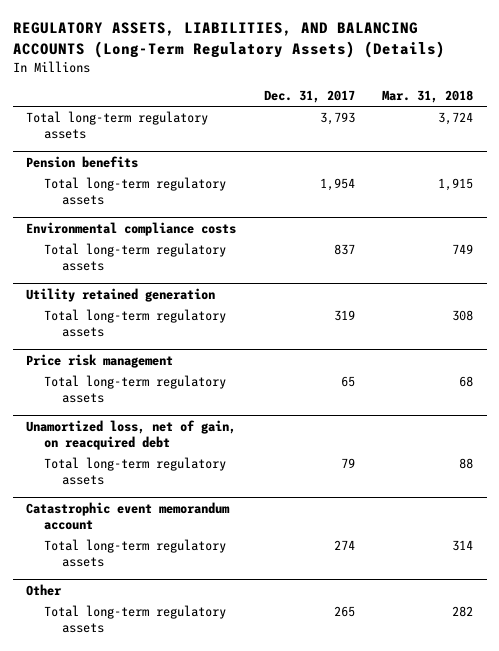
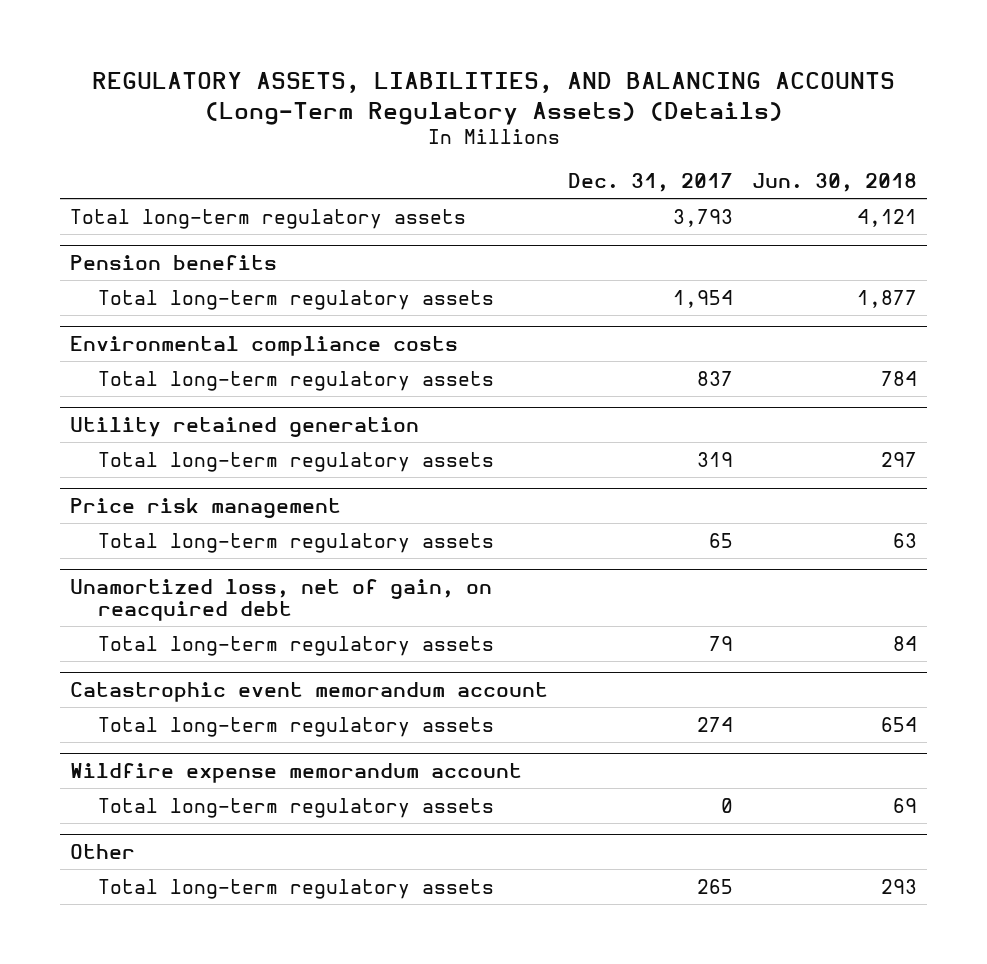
[381,90,473,104] Mar. 31, 2018 -> none
none -> [752,173,918,193] Jun. 30, 2018
none -> [69,762,522,783] Wildfire expense memorandum account
none -> [97,797,494,818] Total long-term regulatory assets

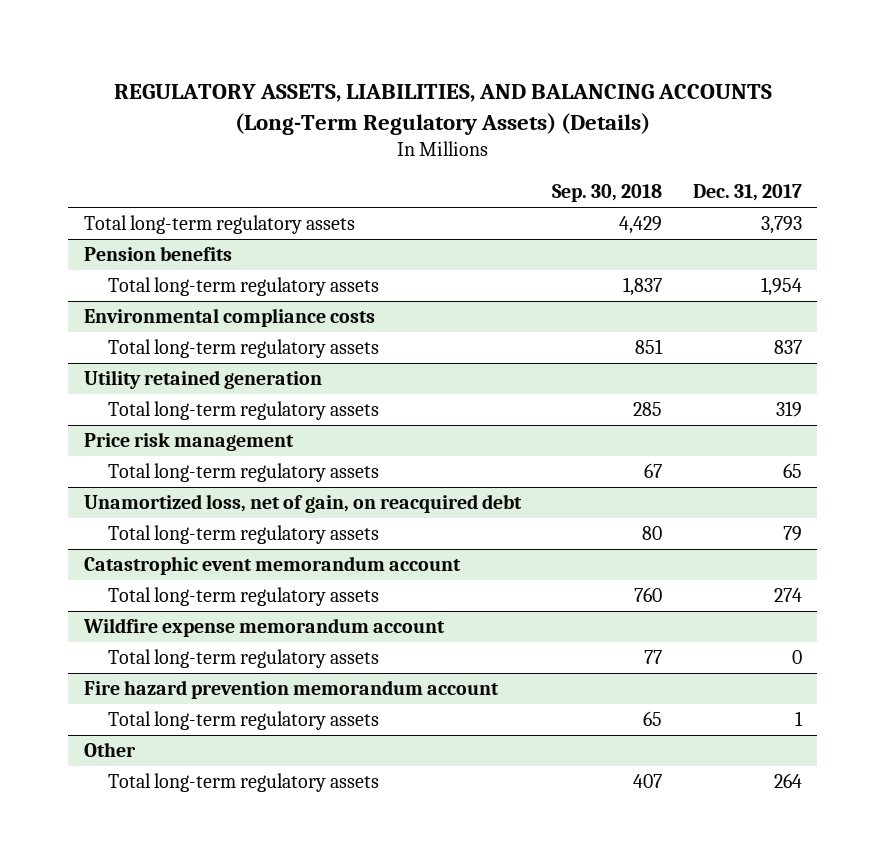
[752,173,918,193] Jun. 30, 2018 -> none
none -> [551,184,662,203] Sep. 30, 2018
none -> [83,680,499,700] Fire hazard prevention memorandum account
none -> [107,711,379,731] Total long-term regulatory assets
[696,878,733,894] 265 -> [773,773,802,789] 264

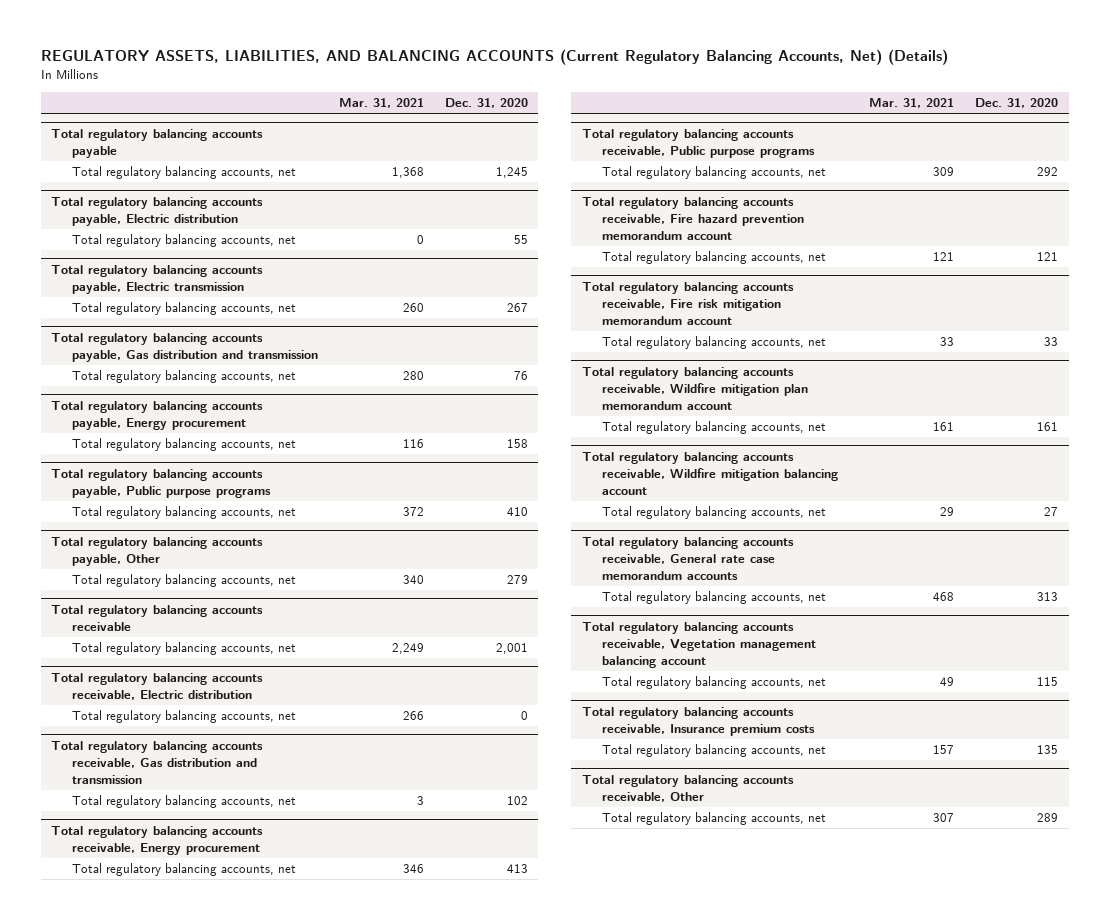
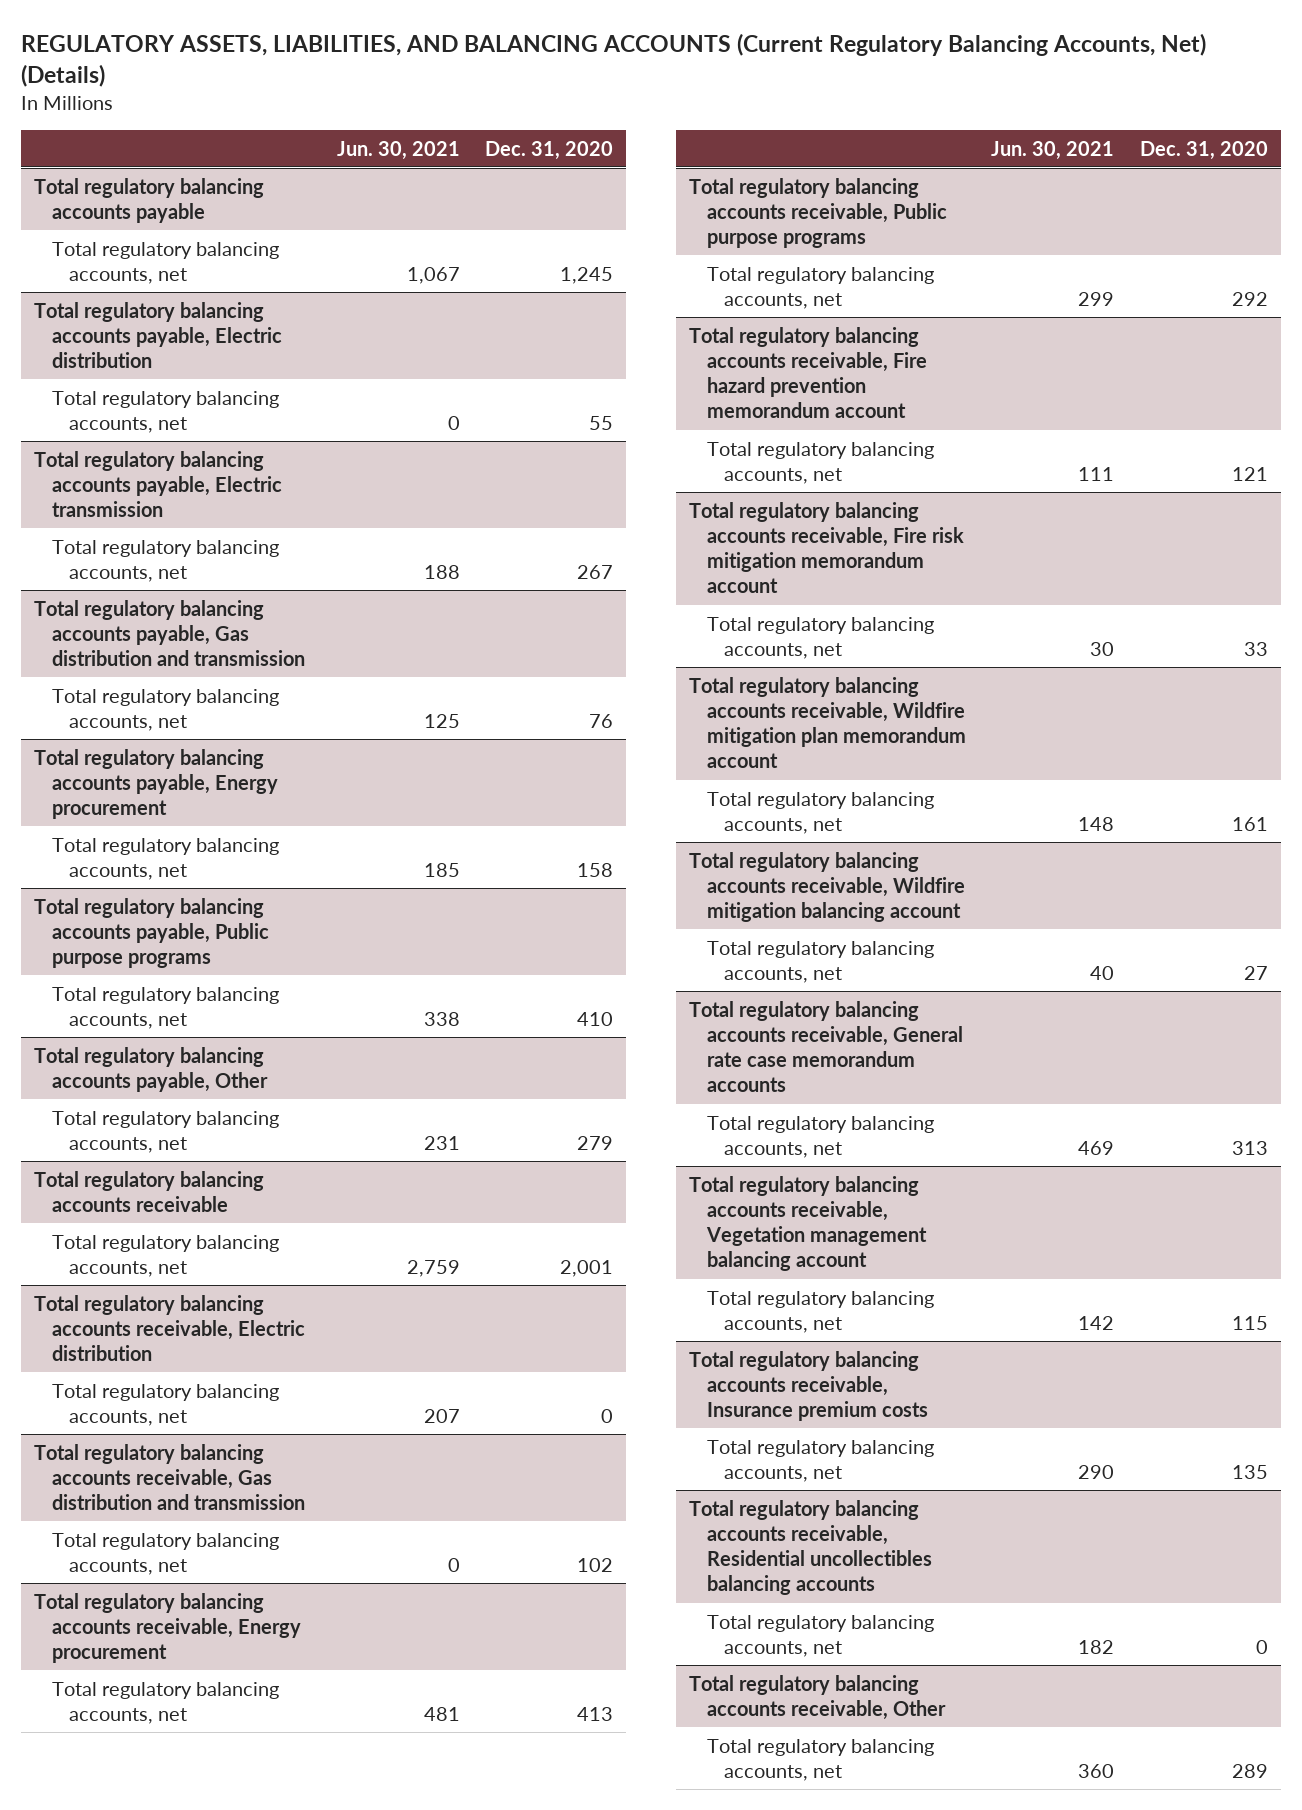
[338,98,424,109] Mar. 31, 2021 -> none
none -> [336,140,460,160] Jun. 30, 2021
none -> [689,1499,932,1596] Total regulatory balancing accounts receivable, Residential uncollectibles balancing accounts
none -> [706,1614,934,1657] Total regulatory balancing accounts, net

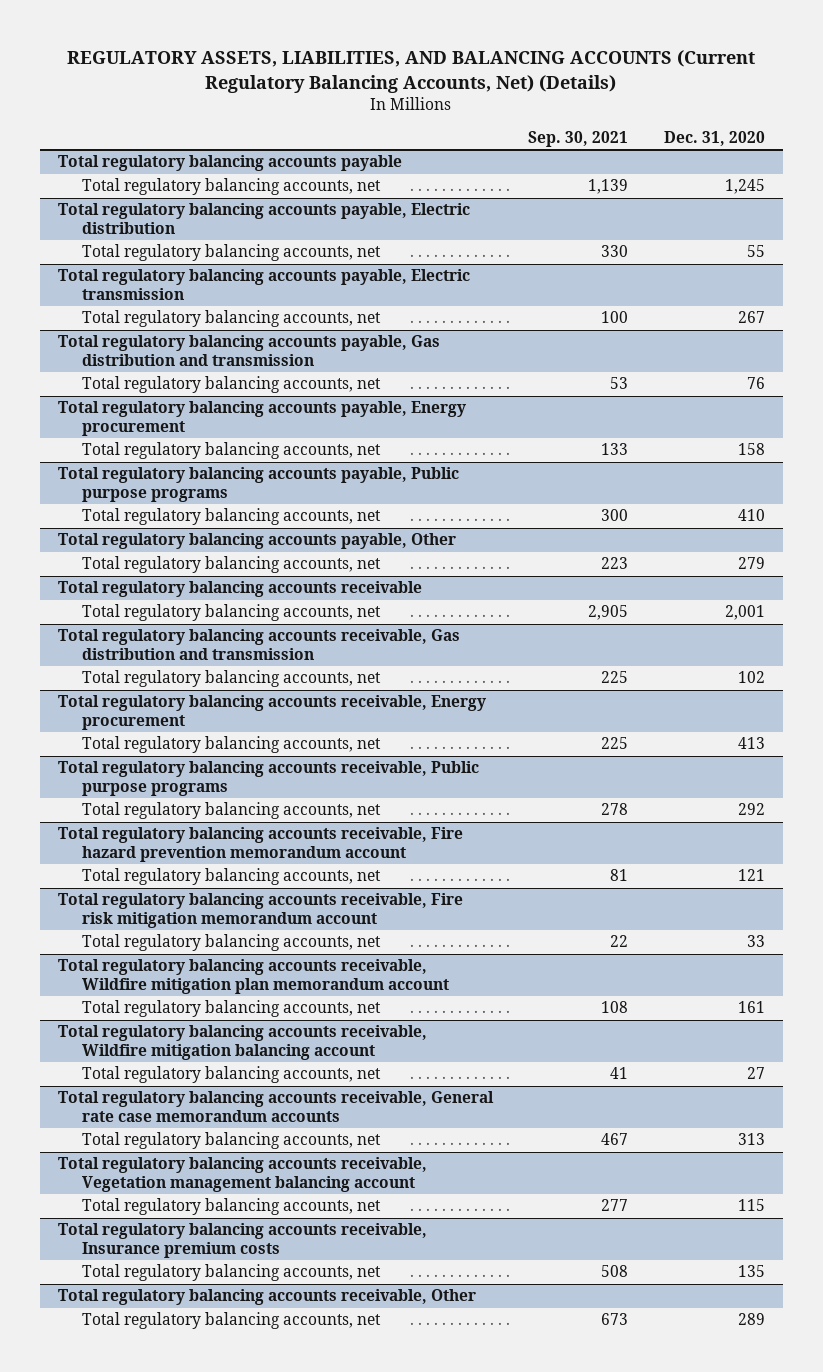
[336,140,460,160] Jun. 30, 2021 -> none
none -> [528,131,629,148] Sep. 30, 2021
[34,1294,305,1362] Total regulatory balancing accounts receivable, Electric distribution -> none
[51,1383,279,1426] Total regulatory balancing accounts, net -> none
[689,1499,932,1596] Total regulatory balancing accounts receivable, Residential uncollectibles balancing accounts -> none
[706,1614,934,1657] Total regulatory balancing accounts, net -> none

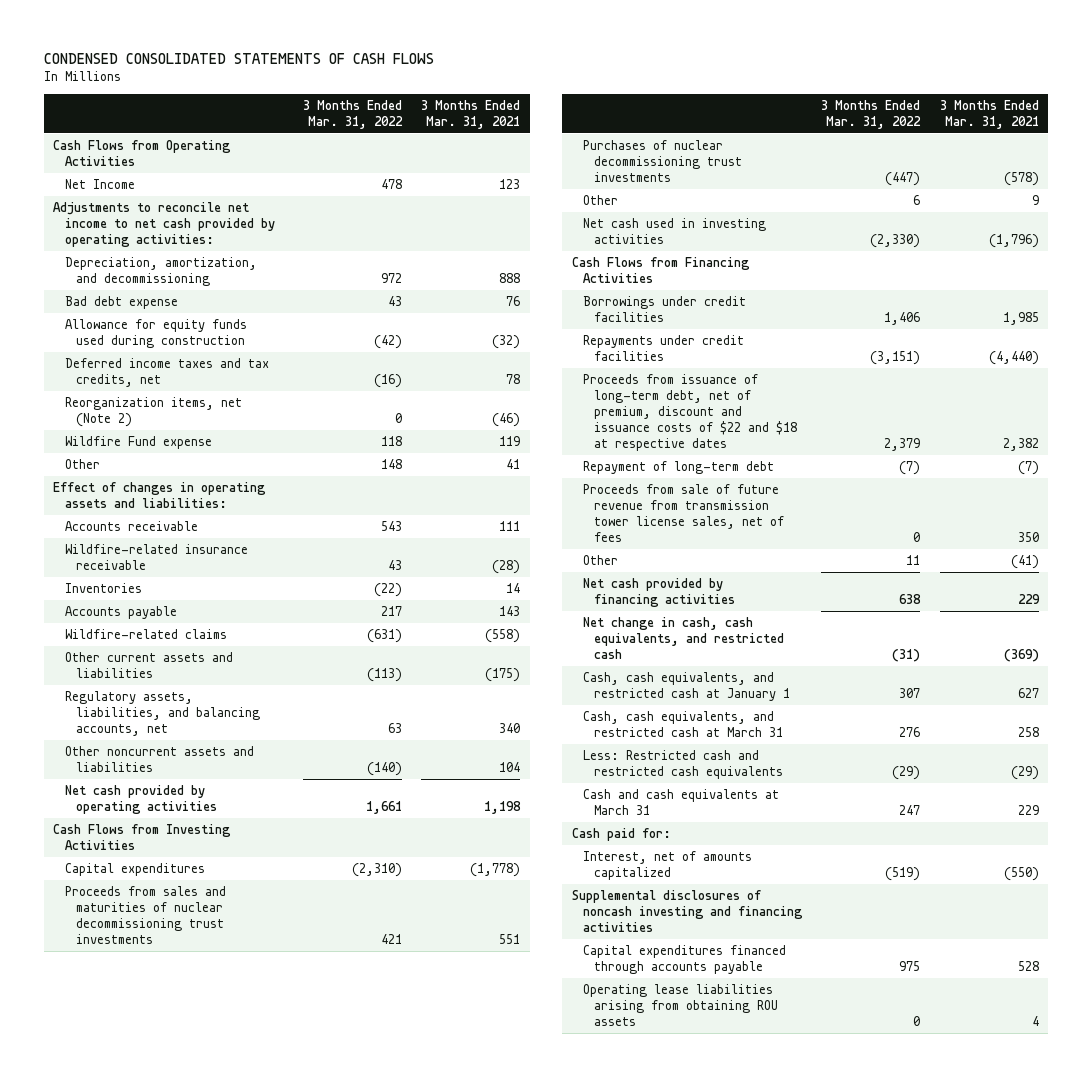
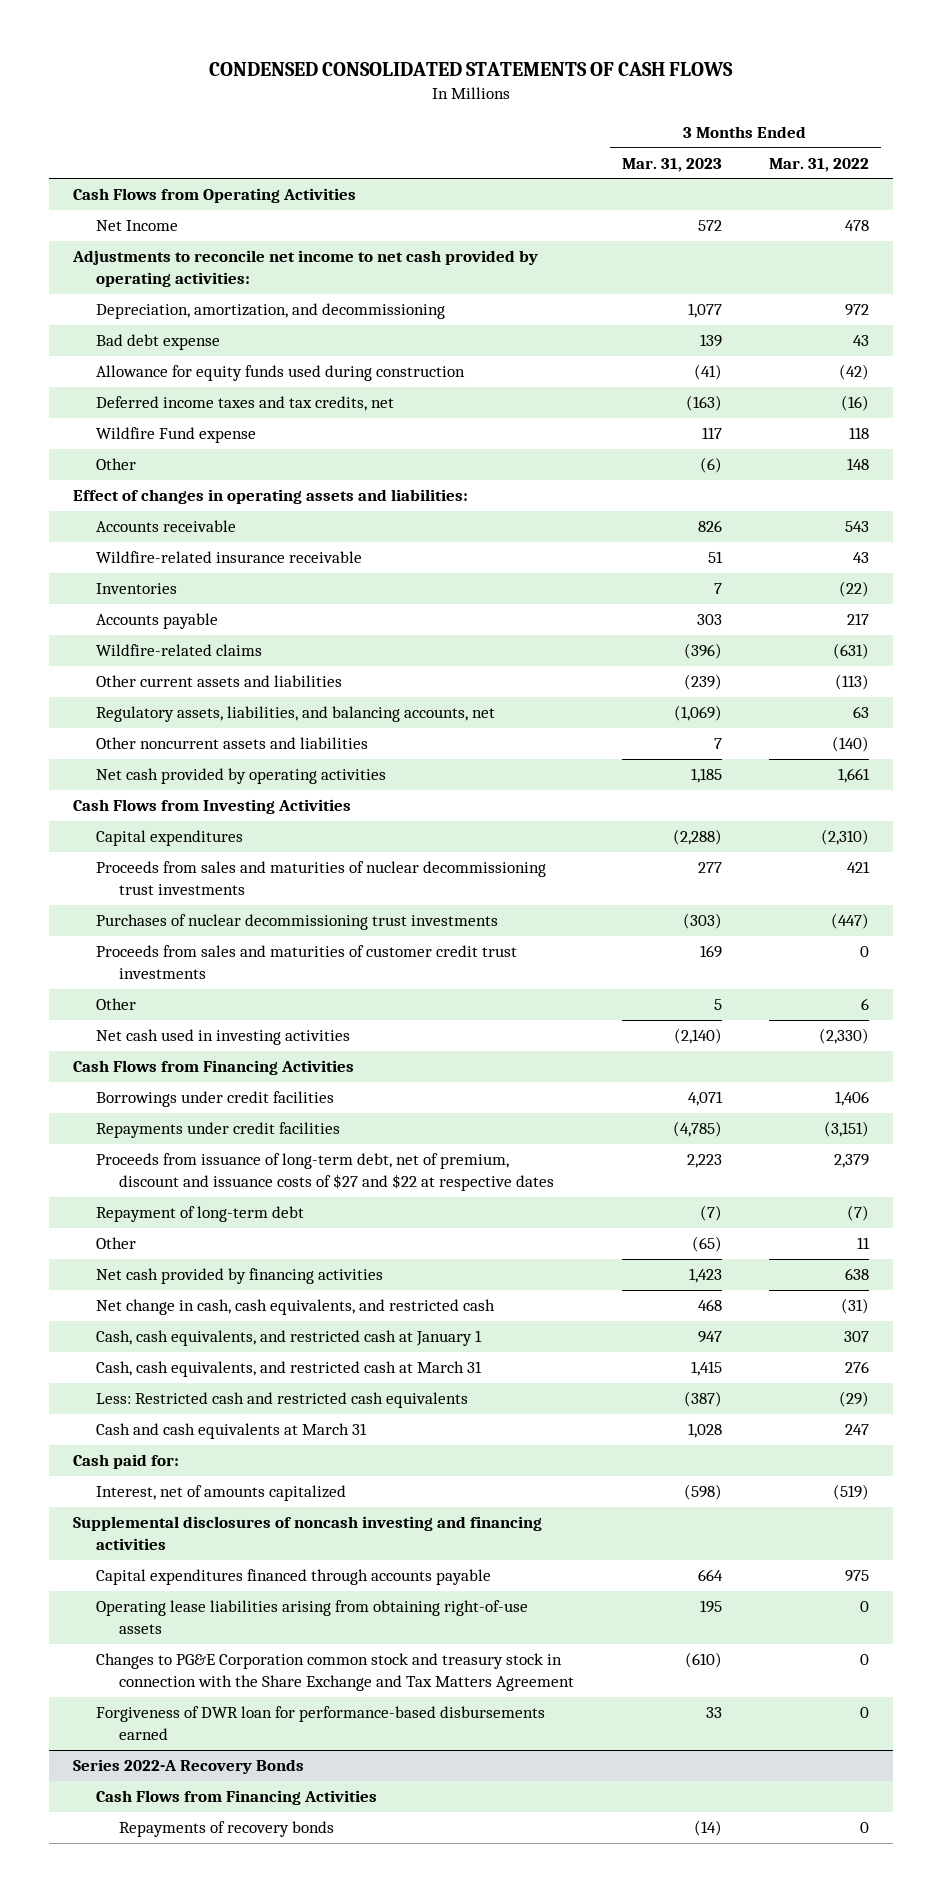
[421,99,521,129] 3 Months Ended Mar. 31, 2021 -> none
none -> [621,157,722,172] Mar. 31, 2023
[64,397,242,428] Reorganization items, net (Note 2) -> none
none -> [96,945,518,980] Proceeds from sales and maturities of customer credit trust investments
[582,374,798,451] Proceeds from issuance of long-term debt, net of premium, discount and issuance costs of $22 and $18 at respective dates -> [96,1153,555,1192] Proceeds from issuance of long-term debt, net of premium, discount and issuance costs of $27 and $22 at respective dates
[582,484,785,542] Proceeds from sale of future revenue from transmission tower license sales, net of fees -> none
[582,984,779,1026] Operating lease liabilities arising from obtaining ROU assets -> [96,1600,529,1635] Operating lease liabilities arising from obtaining right-of-use assets
none -> [96,1653,575,1692] Changes to PG&E Corporation common stock and treasury stock in connection with the Share Exchange and Tax Matters Agreement
none -> [96,1706,546,1741] Forgiveness of DWR loan for performance-based disbursements earned
none -> [72,1759,304,1775] Series 2022-A Recovery Bonds
none -> [96,1790,378,1806] Cash Flows from Financing Activities
none -> [119,1821,335,1838] Repayments of recovery bonds

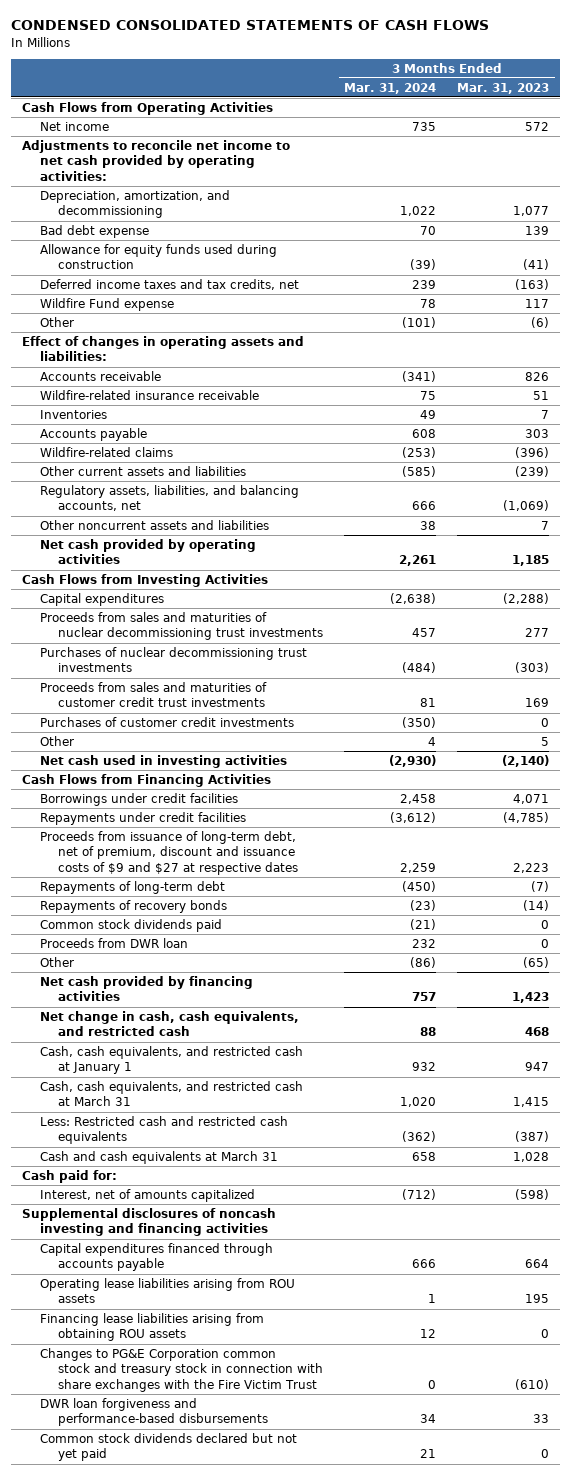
[769,157,870,172] Mar. 31, 2022 -> none
none -> [344,82,437,94] Mar. 31, 2024
[96,220,179,232] Net Income -> [39,121,109,131] Net income
none -> [39,716,294,727] Purchases of customer credit investments
[96,1153,555,1192] Proceeds from issuance of long-term debt, net of premium, discount and issuance costs of $27 and $22 at respective dates -> [39,830,298,876] Proceeds from issuance of long-term debt, net of premium, discount and issuance costs of $9 and $27 at respective dates
[96,1206,305,1223] Repayment of long-term debt -> [39,880,225,894] Repayments of long-term debt
none -> [39,899,227,913] Repayments of recovery bonds
none -> [39,918,222,932] Common stock dividends paid
none -> [39,937,188,948] Proceeds from DWR loan
[72,1759,304,1775] Series 2022-A Recovery Bonds -> none
[96,1790,378,1806] Cash Flows from Financing Activities -> none
[119,1821,335,1838] Repayments of recovery bonds -> none
[96,1600,529,1635] Operating lease liabilities arising from obtaining right-of-use assets -> [39,1277,295,1304] Operating lease liabilities arising from ROU assets
none -> [39,1312,264,1342] Financing lease liabilities arising from obtaining ROU assets
[96,1653,575,1692] Changes to PG&E Corporation common stock and treasury stock in connection with the Share Exchange and Tax Matters Agreement -> [39,1347,323,1393] Changes to PG&E Corporation common stock and treasury stock in connection with share exchanges with the Fire Victim Trust
[96,1706,546,1741] Forgiveness of DWR loan for performance-based disbursements earned -> [39,1397,268,1427] DWR loan forgiveness and performance-based disbursements
none -> [39,1432,297,1462] Common stock dividends declared but not yet paid

